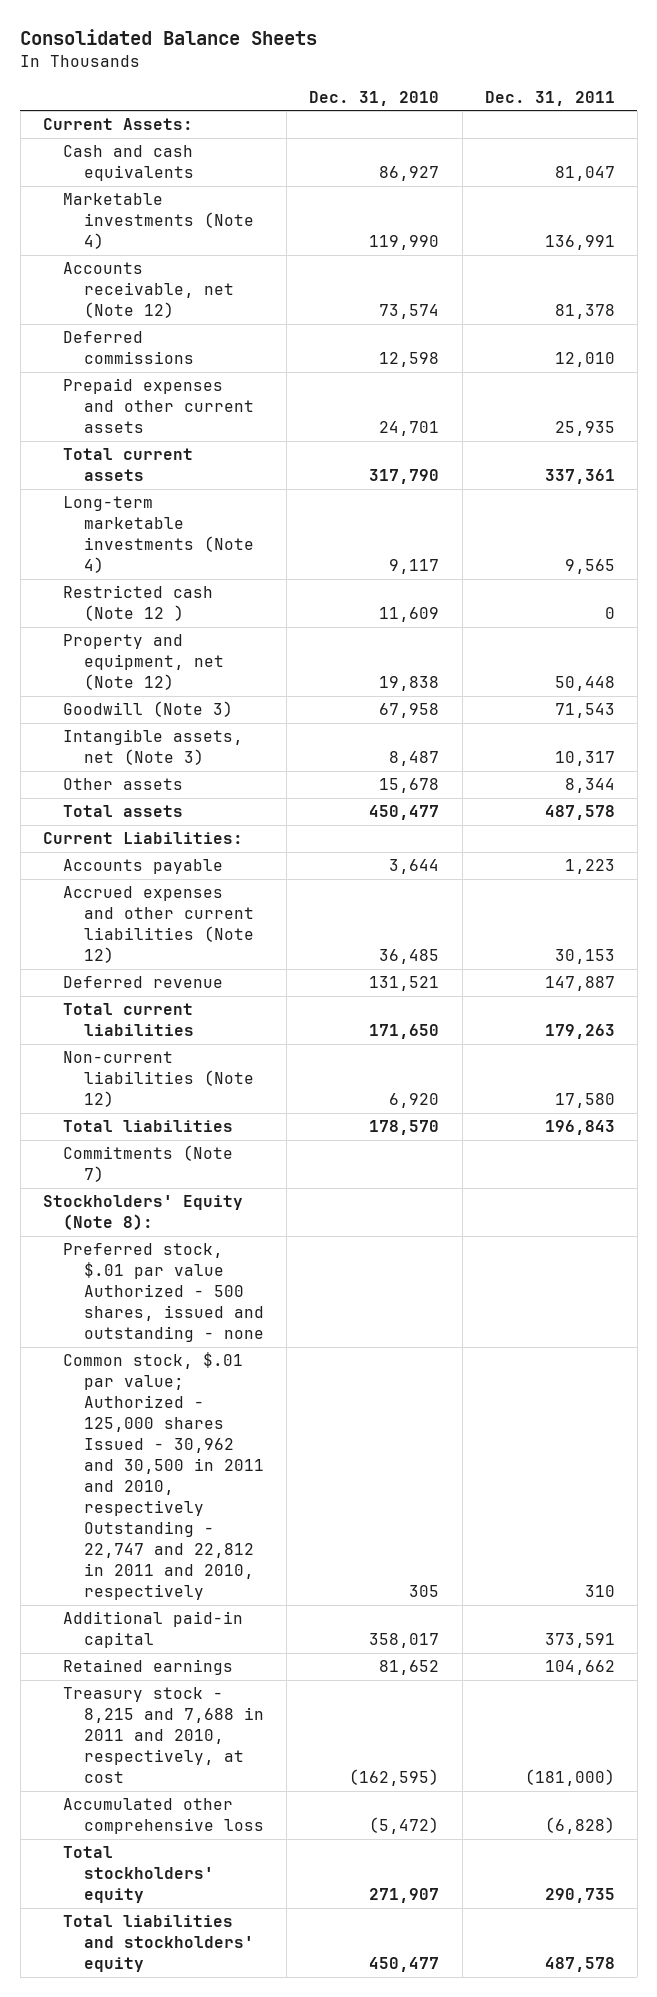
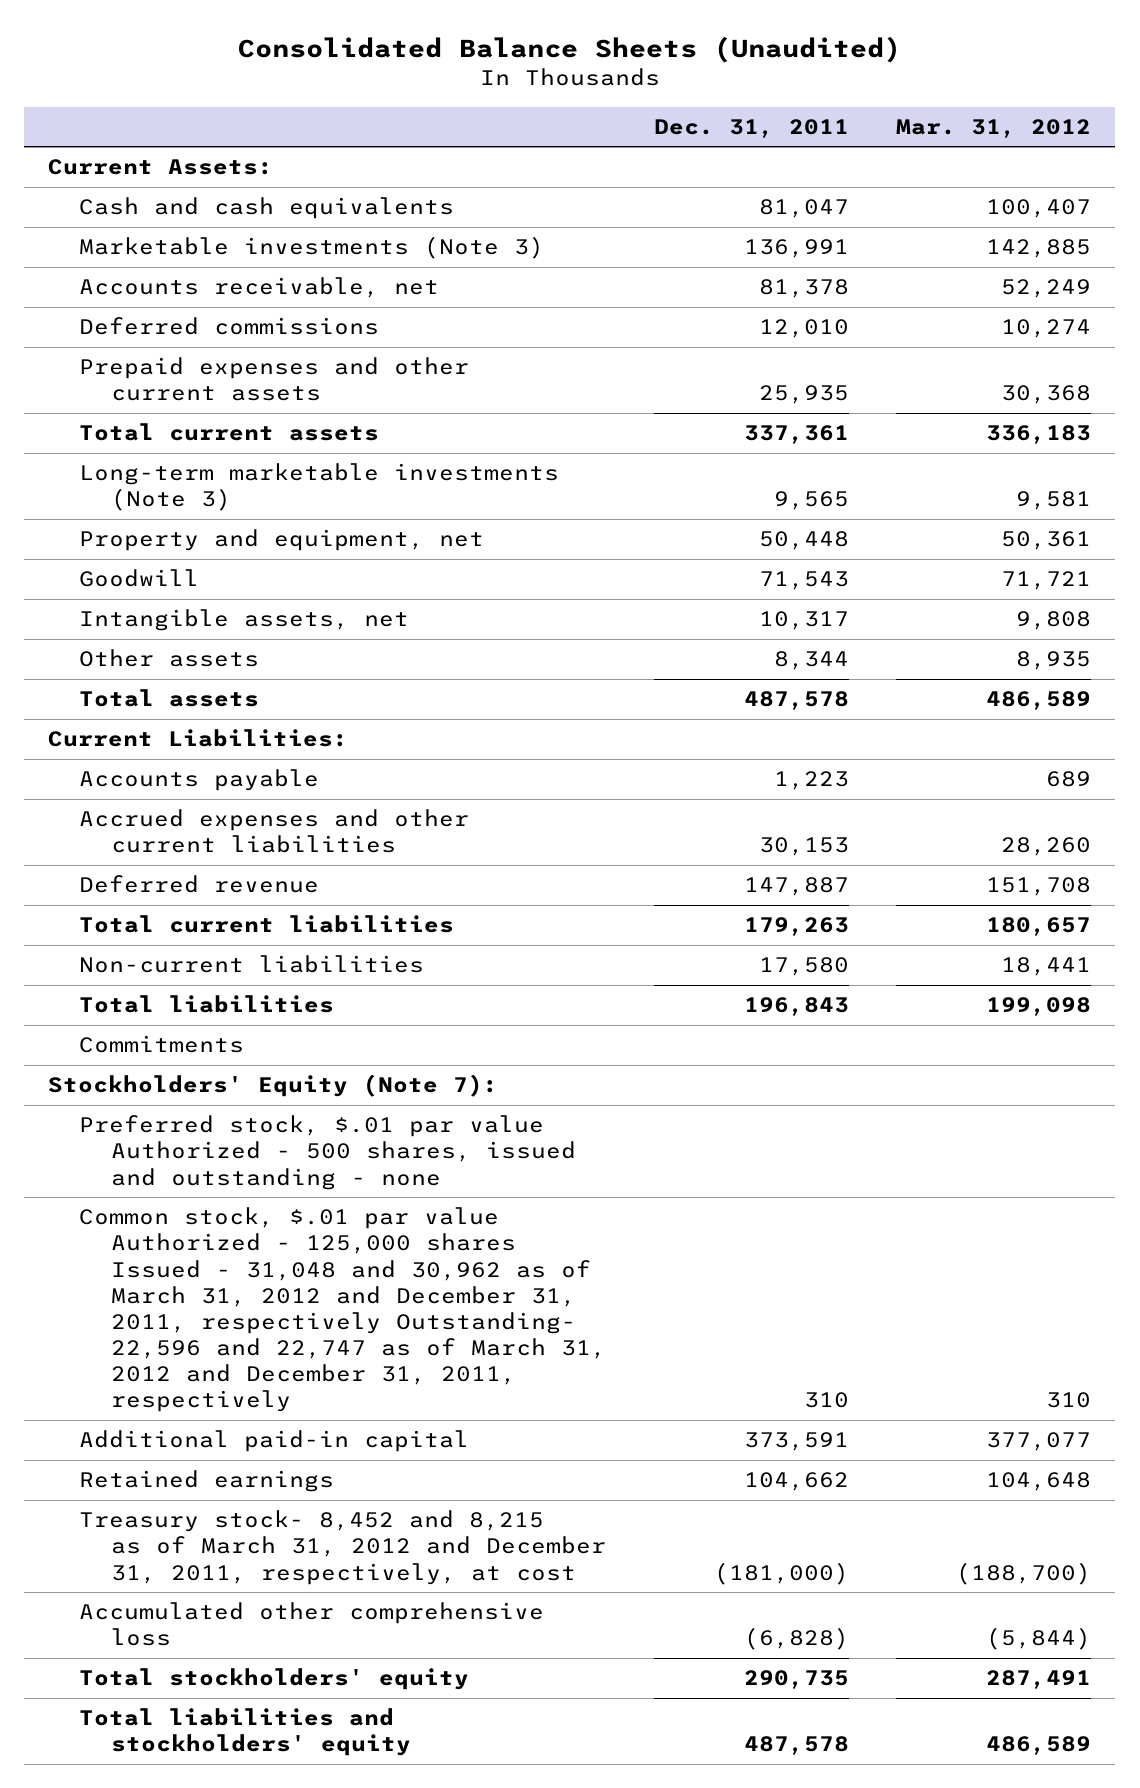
[20,29,318,46] Consolidated Balance Sheets -> [237,35,901,63] Consolidated Balance Sheets (Unaudited)
[309,90,440,106] Dec. 31, 2010 -> none
none -> [896,118,1092,138] Mar. 31, 2012
[63,193,255,250] Marketable investments (Note 4) -> [79,236,545,260] Marketable investments (Note 3)
[63,262,235,319] Accounts receivable, net (Note 12) -> [79,277,440,299] Accounts receivable, net
[63,585,214,622] Restricted cash (Note 12 ) -> none
[63,496,255,574] Long-term marketable investments (Note 4) -> [79,463,560,512] Long-term marketable investments (Note 3)
[63,634,225,691] Property and equipment, net (Note 12) -> [79,529,485,552] Property and equipment, net
[63,701,234,718] Goodwill (Note 3) -> [79,569,200,588] Goodwill
[63,729,244,766] Intangible assets, net (Note 3) -> [79,609,410,632] Intangible assets, net
[63,886,255,964] Accrued expenses and other current liabilities (Note 12) -> [79,809,470,854] Accrued expenses and other current liabilities
[63,1051,255,1108] Non-current liabilities (Note 12) -> [79,955,425,974] Non-current liabilities
[63,1145,234,1183] Commitments (Note 7) -> [79,1035,245,1054] Commitments
[42,1195,243,1231] Stockholders' Equity (Note 8): -> [48,1074,499,1098] Stockholders' Equity (Note 7):
[63,1352,265,1601] Common stock, $.01 par value; Authorized - 125,000 shares Issued - 30,962 and 30,500 in 2011 and 2010, respectively Outstanding - 22,747 and 22,812 in 2011 and 2010, respectively -> [79,1207,606,1413] Common stock, $.01 par value Authorized - 125,000 shares Issued - 31,048 and 30,962 as of March 31, 2012 and December 31, 2011, respectively Outstanding- 22,596 and 22,747 as of March 31, 2012 and December 31, 2011, respectively
[63,1687,265,1784] Treasury stock - 8,215 and 7,688 in 2011 and 2010, respectively, at cost -> [79,1510,606,1585] Treasury stock- 8,452 and 8,215 as of March 31, 2012 and December 31, 2011, respectively, at cost

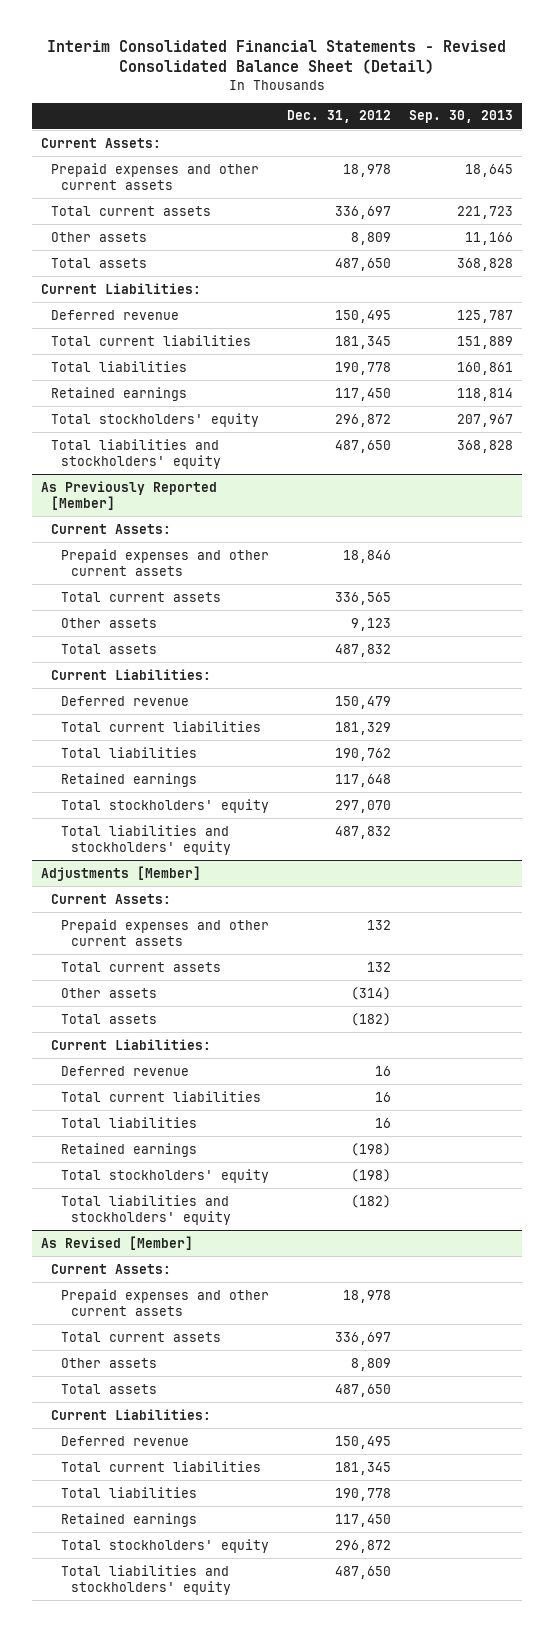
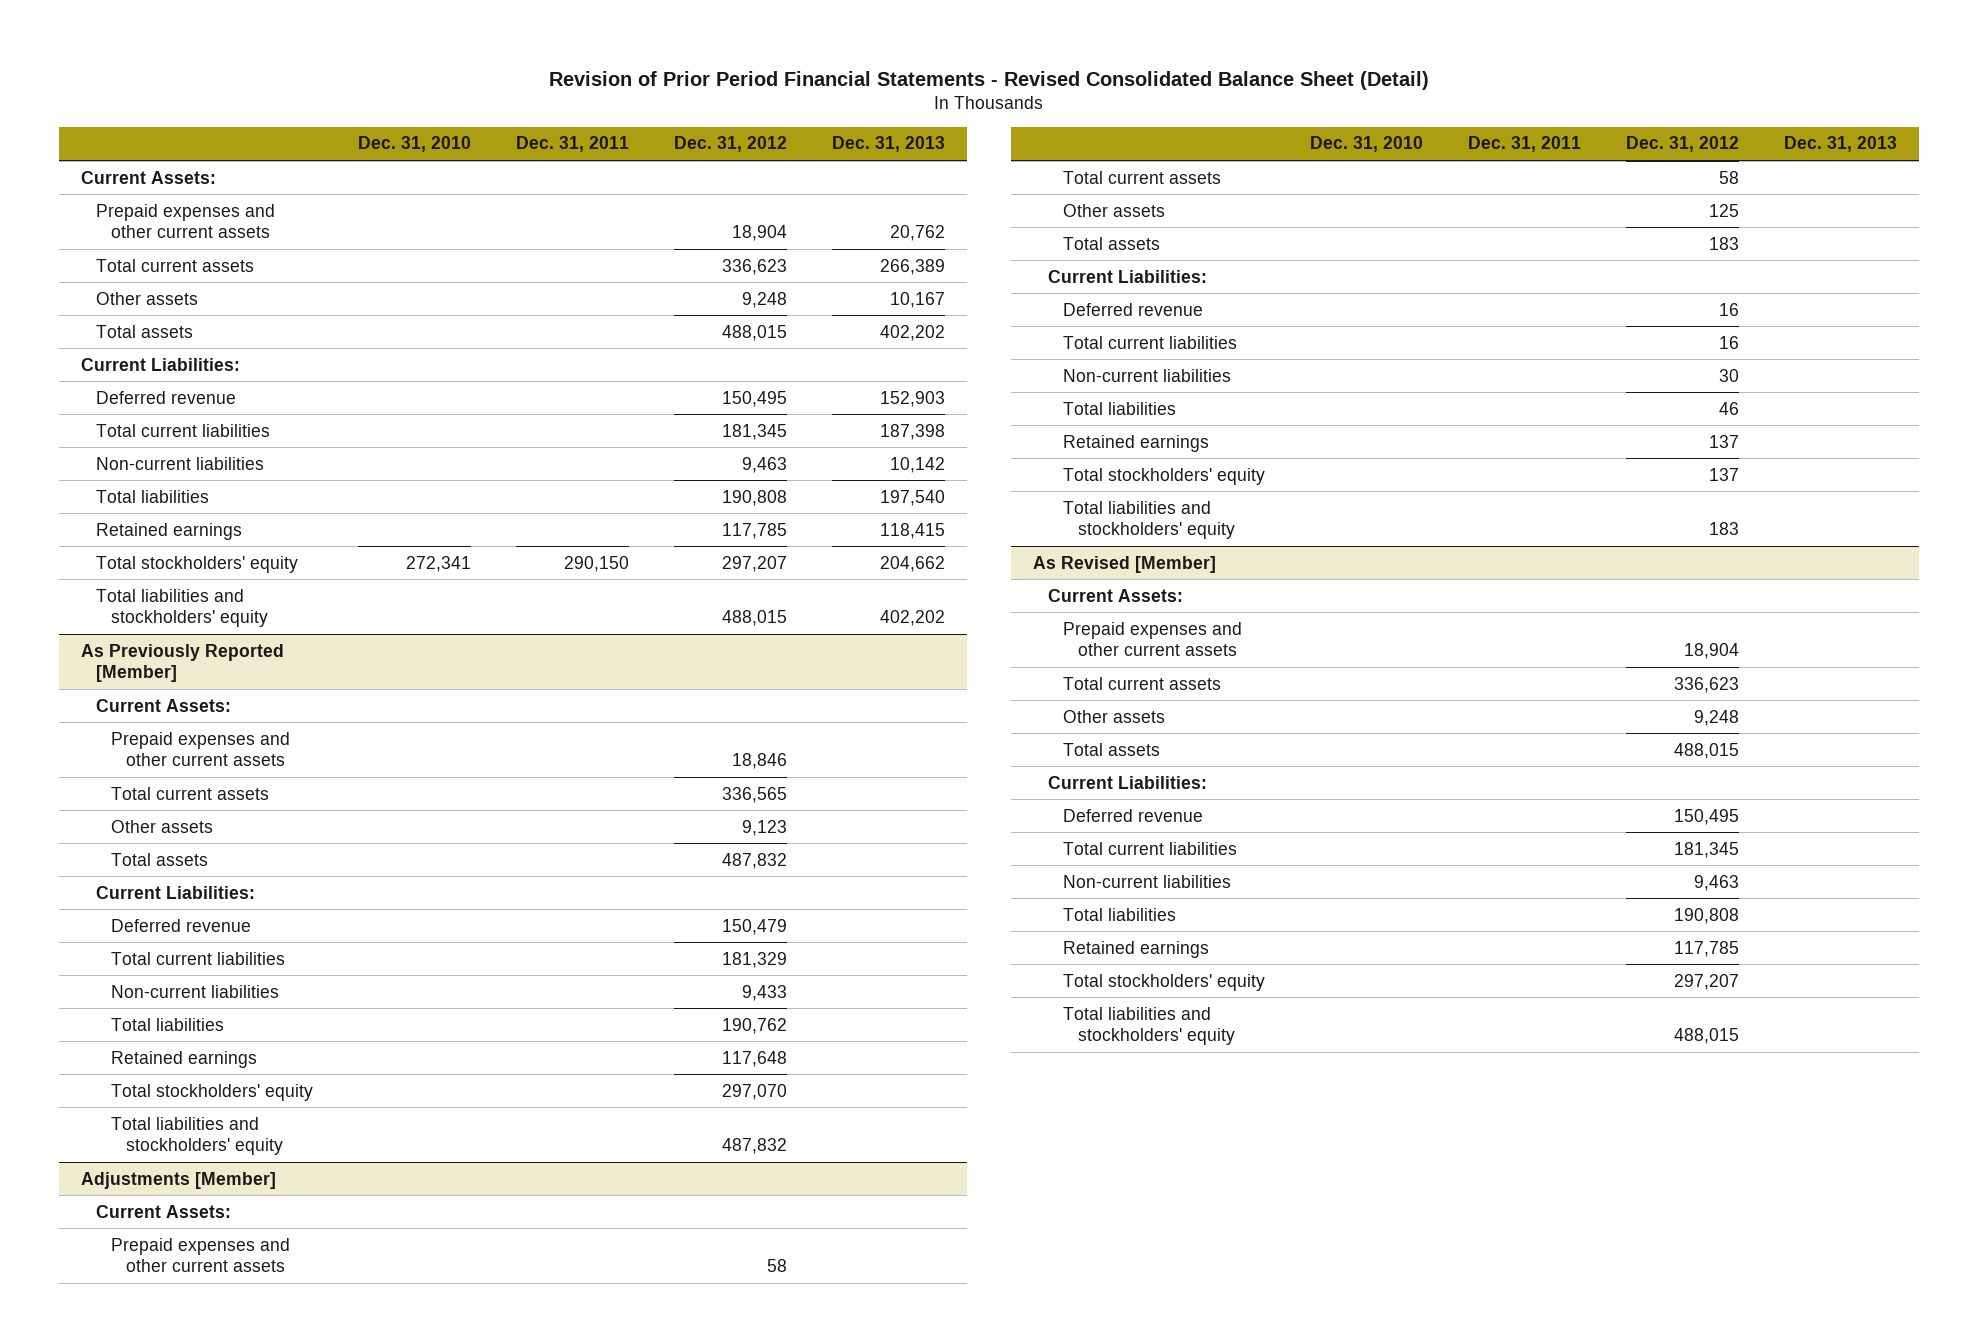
[47,40,507,75] Interim Consolidated Financial Statements - Revised Consolidated Balance Sheet (Detail) -> [548,70,1429,90] Revision of Prior Period Financial Statements - Revised Consolidated Balance Sheet (Detail)
[409,110,514,124] Sep. 30, 2013 -> none
none -> [357,136,471,153] Dec. 31, 2010
none -> [515,136,629,153] Dec. 31, 2011
none -> [831,136,945,153] Dec. 31, 2013
[343,163,392,177] 18,978 -> [731,225,787,242] 18,904
[335,205,392,219] 336,697 -> [721,258,787,275] 336,623
[351,231,392,245] 8,809 -> [741,291,787,308] 9,248
[335,257,392,271] 487,650 -> [721,324,787,341] 488,015
none -> [95,456,264,470] Non-current liabilities
[335,361,392,375] 190,778 -> [721,489,787,506] 190,808
[335,387,392,401] 117,450 -> [721,522,787,539] 117,785
[335,413,392,427] 296,872 -> [721,555,787,572] 297,207
[335,439,392,453] 487,650 -> [721,610,787,627] 488,015
none -> [110,984,279,998] Non-current liabilities
[367,919,392,930] 132 -> [766,1259,787,1273] 58
[367,961,392,972] 132 -> [1718,170,1739,184] 58
[351,986,392,1000] (314) -> [1708,203,1739,217] 125
[351,1012,392,1026] (182) -> [1708,236,1739,250] 183
none -> [1062,368,1231,382] Non-current liabilities
[375,1117,392,1128] 16 -> [1718,401,1739,415] 46
[351,1142,392,1156] (198) -> [1708,434,1739,448] 137
[351,1168,392,1182] (198) -> [1708,467,1739,481] 137
[351,1194,392,1208] (182) -> [1708,522,1739,536] 183
[343,1289,392,1303] 18,978 -> [1683,643,1739,660] 18,904
[335,1331,392,1345] 336,697 -> [1673,676,1739,693] 336,623
[351,1357,392,1371] 8,809 -> [1693,709,1739,726] 9,248
[335,1383,392,1397] 487,650 -> [1673,742,1739,759] 488,015
none -> [1062,874,1231,888] Non-current liabilities
[335,1487,392,1501] 190,778 -> [1673,907,1739,924] 190,808
[335,1513,392,1527] 117,450 -> [1673,940,1739,957] 117,785
[335,1539,392,1553] 296,872 -> [1673,973,1739,990] 297,207
[335,1565,392,1579] 487,650 -> [1673,1028,1739,1045] 488,015

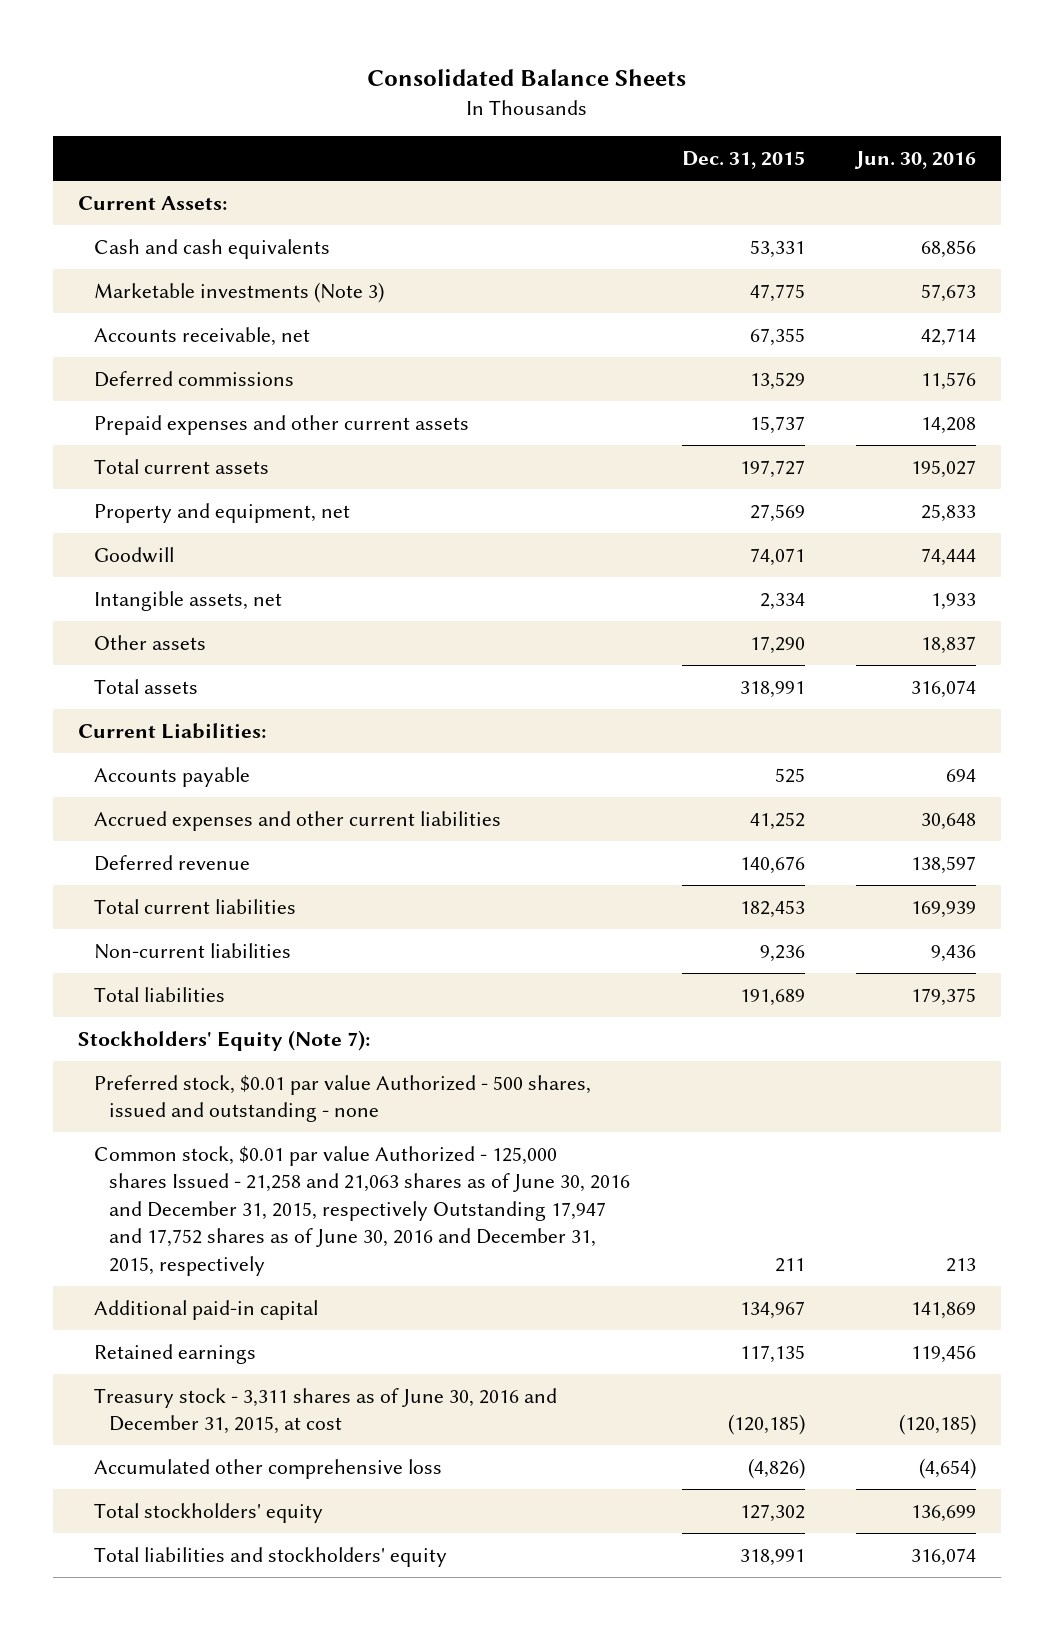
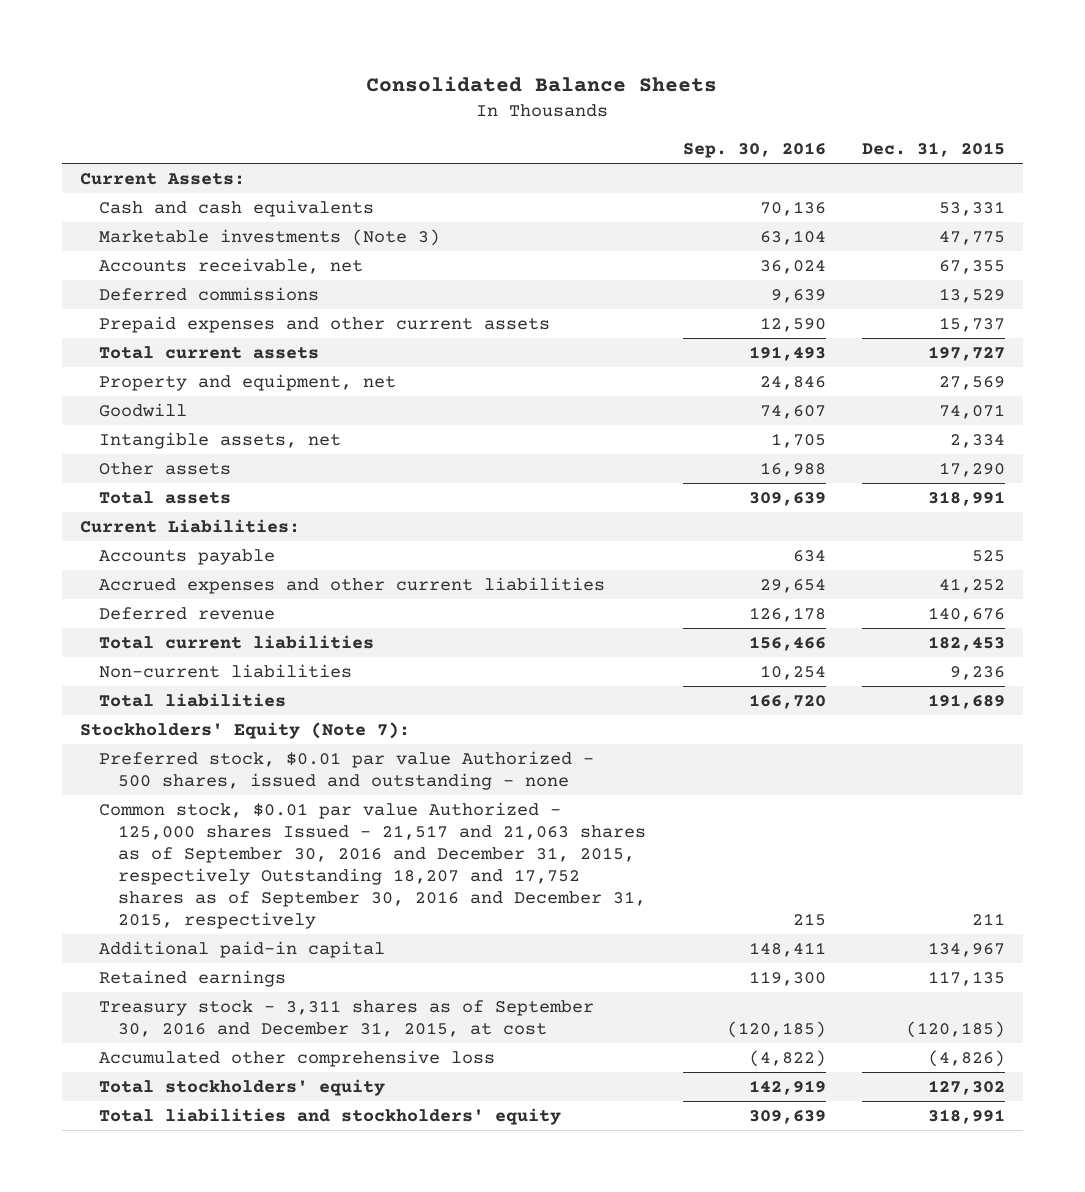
[853,151,976,170] Jun. 30, 2016 -> none
none -> [682,142,826,159] Sep. 30, 2016
[93,1145,631,1276] Common stock, $0.01 par value Authorized - 125,000 shares Issued - 21,258 and 21,063 shares as of June 30, 2016 and December 31, 2015, respectively Outstanding 17,947 and 17,752 shares as of June 30, 2016 and December 31, 2015, respectively -> [99,801,647,929] Common stock, $0.01 par value Authorized - 125,000 shares Issued - 21,517 and 21,063 shares as of September 30, 2016 and December 31, 2015, respectively Outstanding 18,207 and 17,752 shares as of September 30, 2016 and December 31, 2015, respectively
[93,1387,557,1435] Treasury stock - 3,311 shares as of June 30, 2016 and December 31, 2015, at cost -> [99,999,595,1037] Treasury stock - 3,311 shares as of September 30, 2016 and December 31, 2015, at cost

